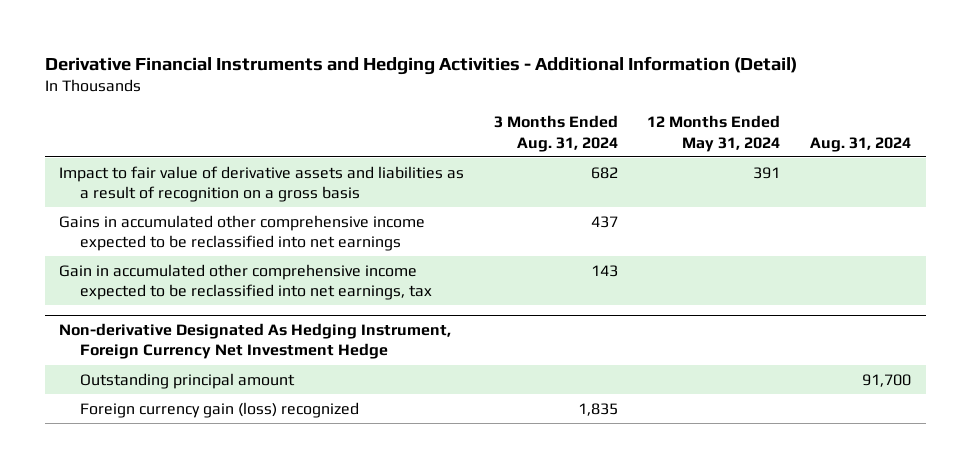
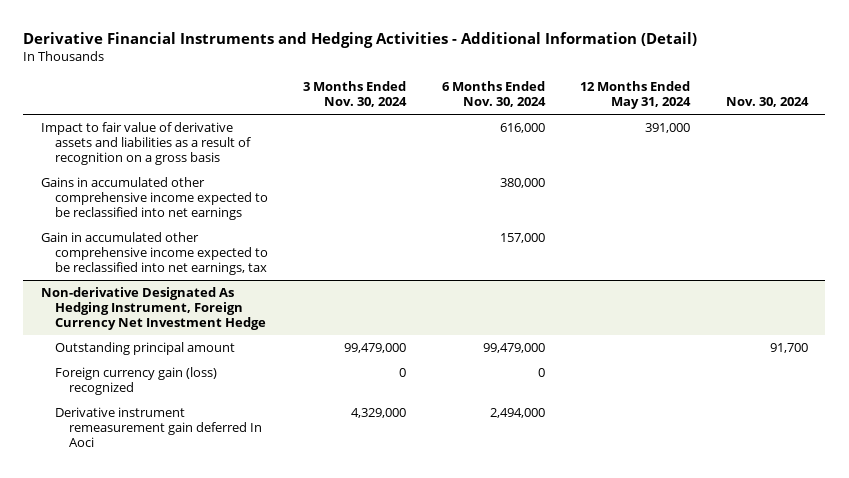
[493,115,618,152] 3 Months Ended Aug. 31, 2024 -> none
[809,136,911,152] Aug. 31, 2024 -> none
none -> [303,81,408,108] 3 Months Ended Nov. 30, 2024
none -> [441,81,546,108] 6 Months Ended Nov. 30, 2024
none -> [725,97,809,108] Nov. 30, 2024
[753,166,781,179] 391 -> [645,123,691,134] 391,000
none -> [55,407,263,448] Derivative instrument remeasurement gain deferred In Aoci

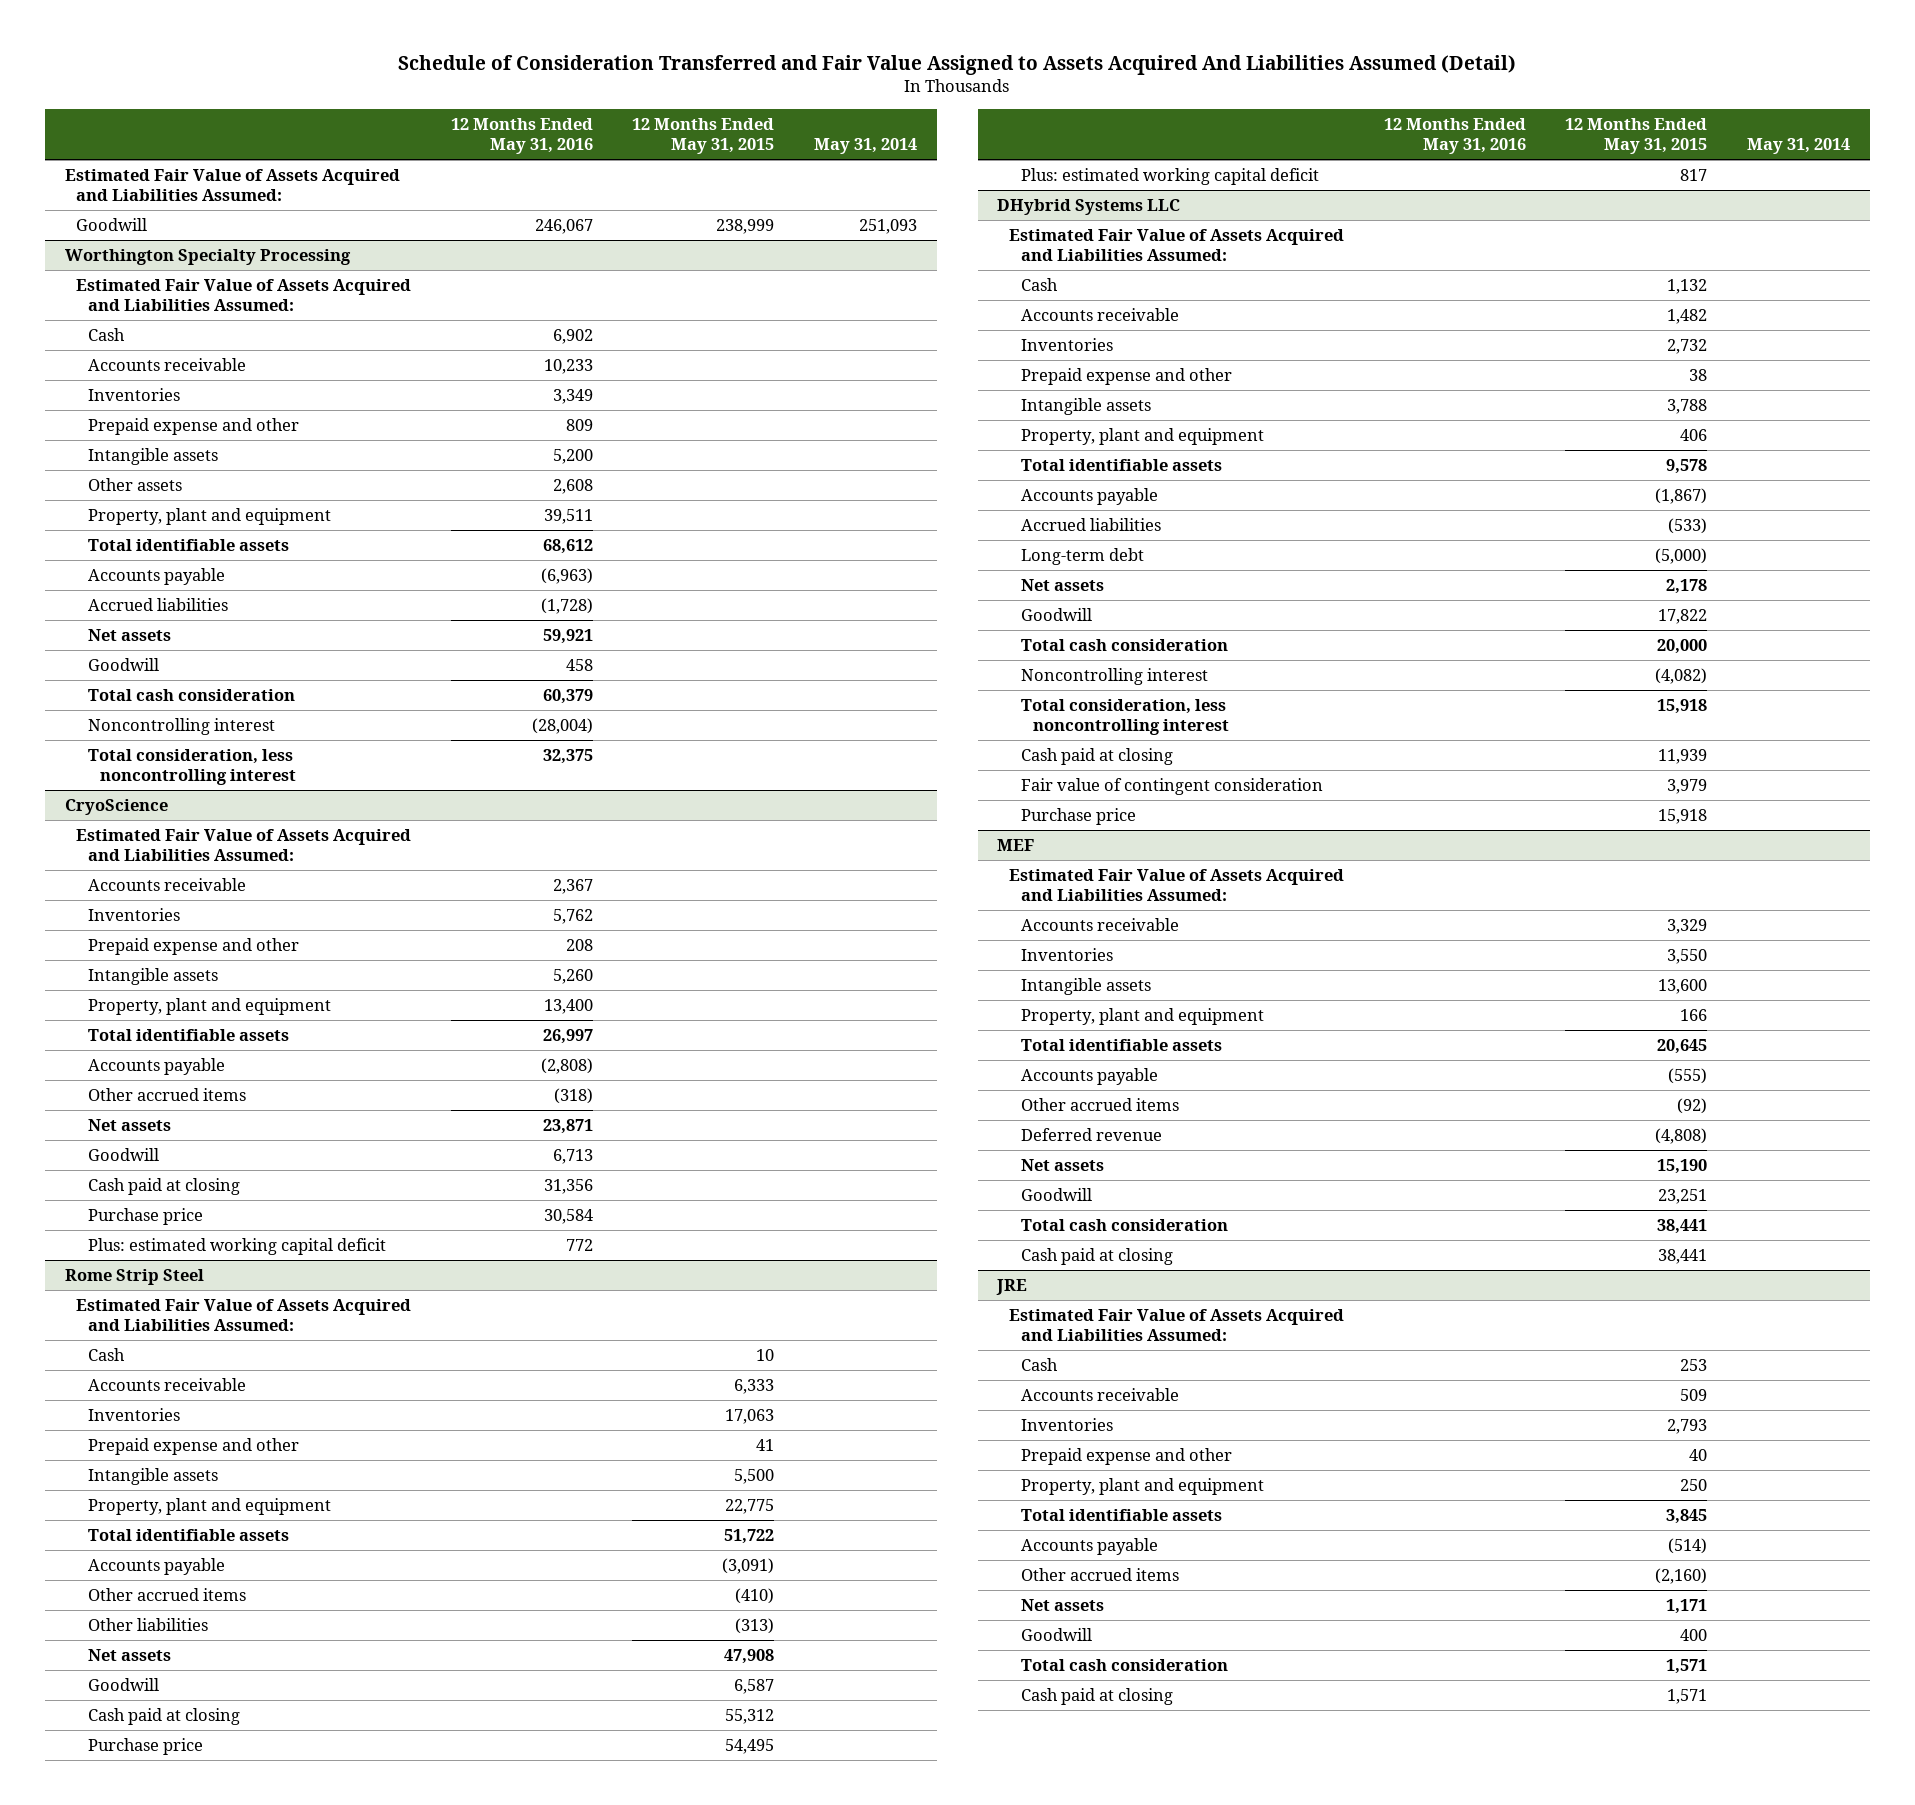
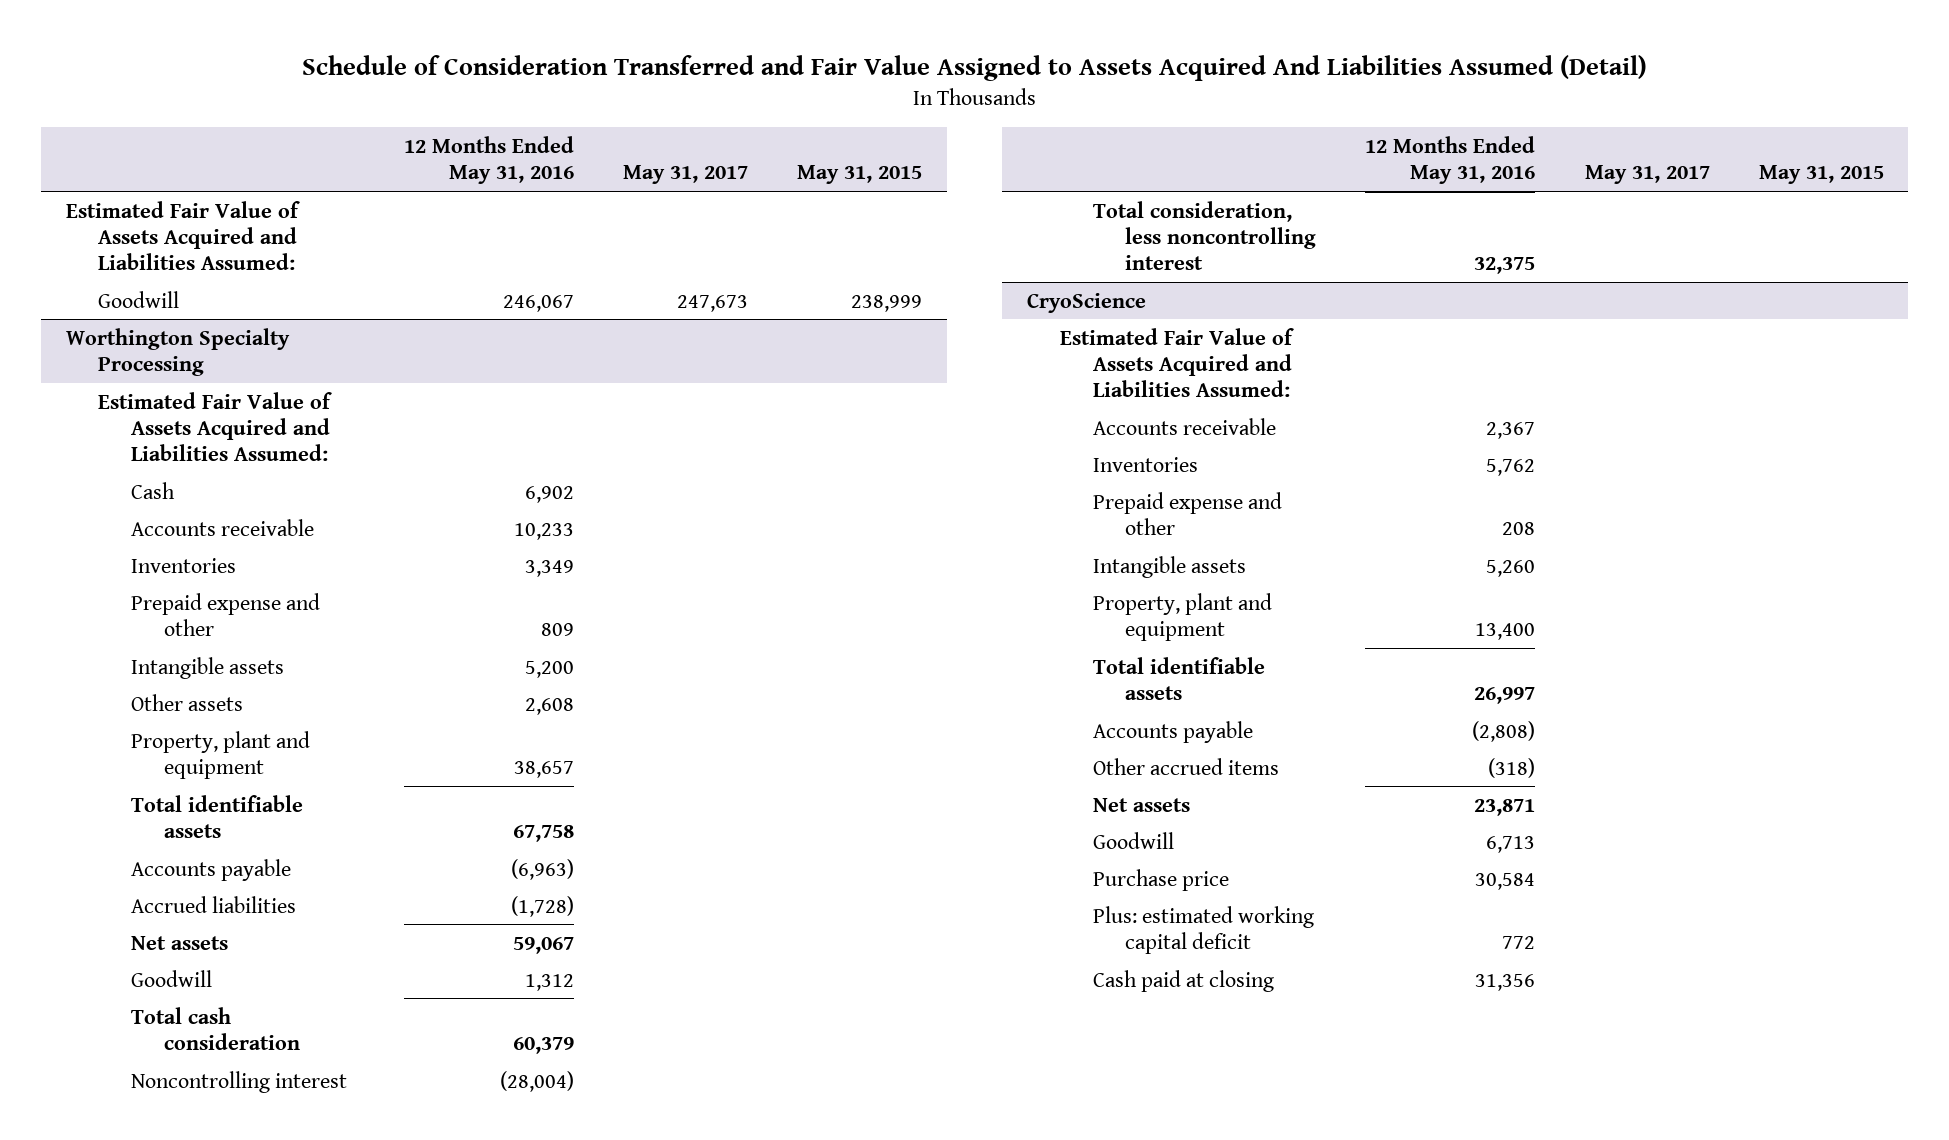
[632,117,775,154] 12 Months Ended May 31, 2015 -> none
[814,137,918,154] May 31, 2014 -> none
none -> [623,165,749,185] May 31, 2017
none -> [797,165,923,185] May 31, 2015
[543,509,593,525] 39,511 -> [514,760,575,778] 38,657
[542,539,593,555] 68,612 -> [513,824,575,842] 67,758
[542,629,593,645] 59,921 -> [513,936,575,954] 59,067
[565,659,593,672] 458 -> [525,973,575,991] 1,312
[64,1269,204,1286] Rome Strip Steel -> none
[76,1299,412,1332] Estimated Fair Value of Assets Acquired and Liabilities Assumed: -> none
[88,1348,126,1362] Cash -> none
[88,1378,247,1392] Accounts receivable -> none
[88,1408,181,1422] Inventories -> none
[88,1438,300,1456] Prepaid expense and other -> none
[88,1468,219,1486] Intangible assets -> none
[88,1498,332,1516] Property, plant and equipment -> none
[88,1529,290,1542] Total identifiable assets -> none
[88,1558,226,1576] Accounts payable -> none
[88,1588,247,1602] Other accrued items -> none
[88,1618,209,1632] Other liabilities -> none
[88,1649,172,1662] Net assets -> none
[88,1678,160,1692] Goodwill -> none
[88,1708,241,1726] Cash paid at closing -> none
[88,1738,204,1756] Purchase price -> none
[1020,168,1319,186] Plus: estimated working capital deficit -> none
[997,199,1181,216] DHybrid Systems LLC -> none
[1009,229,1345,262] Estimated Fair Value of Assets Acquired and Liabilities Assumed: -> none
[1020,278,1058,292] Cash -> none
[1020,308,1179,322] Accounts receivable -> none
[1020,338,1113,352] Inventories -> none
[1020,368,1232,386] Prepaid expense and other -> none
[1020,398,1151,416] Intangible assets -> none
[1020,428,1264,446] Property, plant and equipment -> none
[1020,459,1222,472] Total identifiable assets -> none
[1020,488,1158,506] Accounts payable -> none
[1020,518,1161,532] Accrued liabilities -> none
[1020,548,1144,566] Long-term debt -> none
[1020,579,1104,592] Net assets -> none
[1020,608,1092,622] Goodwill -> none
[1020,639,1228,652] Total cash consideration -> none
[1020,668,1208,686] Noncontrolling interest -> none
[1020,699,1229,736] Total consideration, less noncontrolling interest -> none
[1020,748,1173,766] Cash paid at closing -> none
[1020,778,1323,796] Fair value of contingent consideration -> none
[1020,808,1136,826] Purchase price -> none
[997,839,1035,852] MEF -> none
[1009,869,1345,902] Estimated Fair Value of Assets Acquired and Liabilities Assumed: -> none
[1020,918,1179,932] Accounts receivable -> none
[1020,948,1113,962] Inventories -> none
[1020,978,1151,996] Intangible assets -> none
[1020,1008,1264,1026] Property, plant and equipment -> none
[1020,1039,1222,1052] Total identifiable assets -> none
[1020,1068,1158,1086] Accounts payable -> none
[1020,1098,1179,1112] Other accrued items -> none
[1020,1128,1162,1142] Deferred revenue -> none
[1020,1159,1104,1172] Net assets -> none
[1020,1188,1092,1202] Goodwill -> none
[1020,1219,1228,1232] Total cash consideration -> none
[1020,1248,1173,1266] Cash paid at closing -> none
[996,1279,1028,1296] JRE -> none
[1009,1309,1345,1342] Estimated Fair Value of Assets Acquired and Liabilities Assumed: -> none
[1020,1358,1058,1372] Cash -> none
[1020,1388,1179,1402] Accounts receivable -> none
[1020,1418,1113,1432] Inventories -> none
[1020,1448,1232,1466] Prepaid expense and other -> none
[1020,1478,1264,1496] Property, plant and equipment -> none
[1020,1509,1222,1522] Total identifiable assets -> none
[1020,1538,1158,1556] Accounts payable -> none
[1020,1568,1179,1582] Other accrued items -> none
[1020,1599,1104,1612] Net assets -> none
[1020,1628,1092,1642] Goodwill -> none
[1020,1659,1228,1672] Total cash consideration -> none
[1020,1688,1173,1706] Cash paid at closing -> none
[88,1178,241,1196] Cash paid at closing -> [1092,969,1274,992] Cash paid at closing

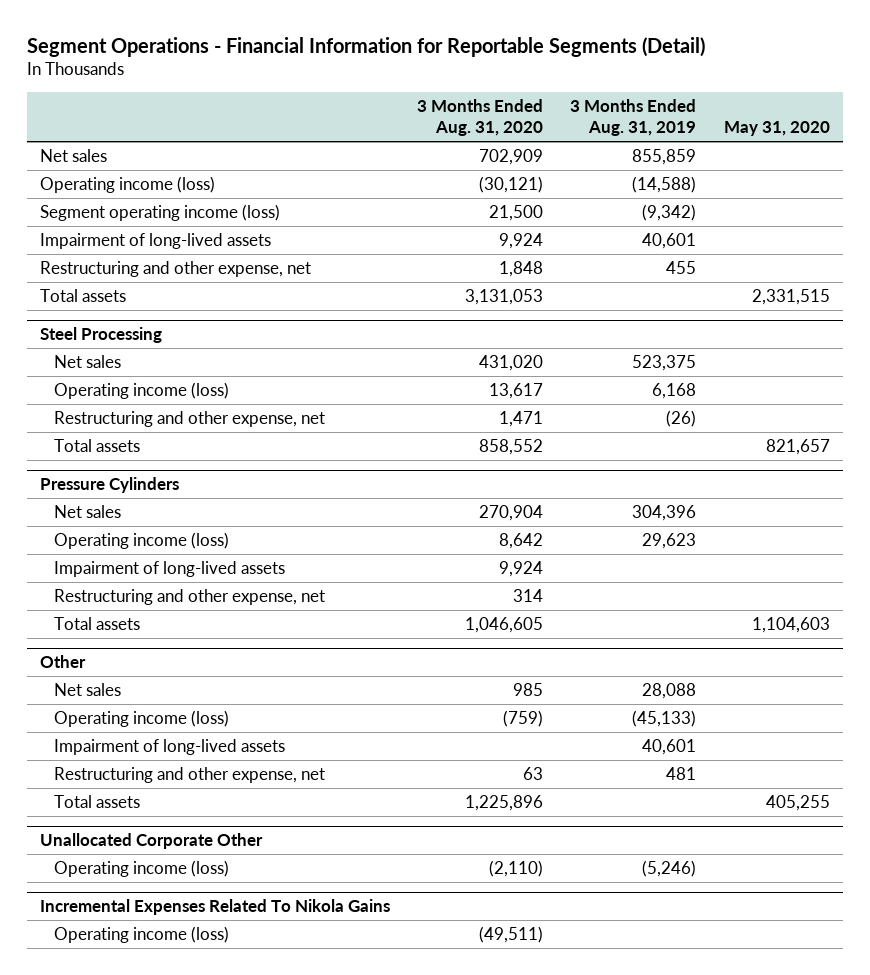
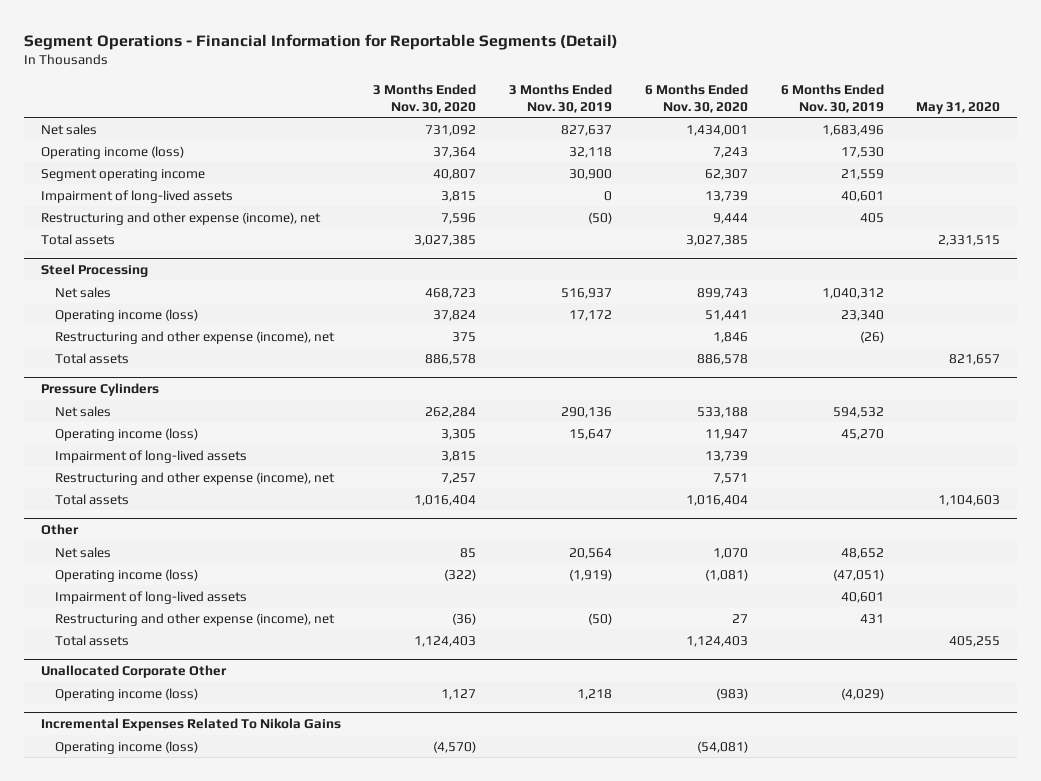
[417,99,544,137] 3 Months Ended Aug. 31, 2020 -> none
[570,99,697,137] 3 Months Ended Aug. 31, 2019 -> none
none -> [373,83,477,113] 3 Months Ended Nov. 30, 2020
none -> [509,83,613,113] 3 Months Ended Nov. 30, 2019
none -> [644,83,748,113] 6 Months Ended Nov. 30, 2020
none -> [780,83,884,113] 6 Months Ended Nov. 30, 2019
[40,203,281,221] Segment operating income (loss) -> [40,168,205,181] Segment operating income
[40,260,312,277] Restructuring and other expense, net -> [40,211,321,225] Restructuring and other expense (income), net
[53,410,325,427] Restructuring and other expense, net -> [54,330,335,344] Restructuring and other expense (income), net
[53,588,325,605] Restructuring and other expense, net -> [54,471,335,485] Restructuring and other expense (income), net
[53,766,325,783] Restructuring and other expense, net -> [54,612,335,626] Restructuring and other expense (income), net

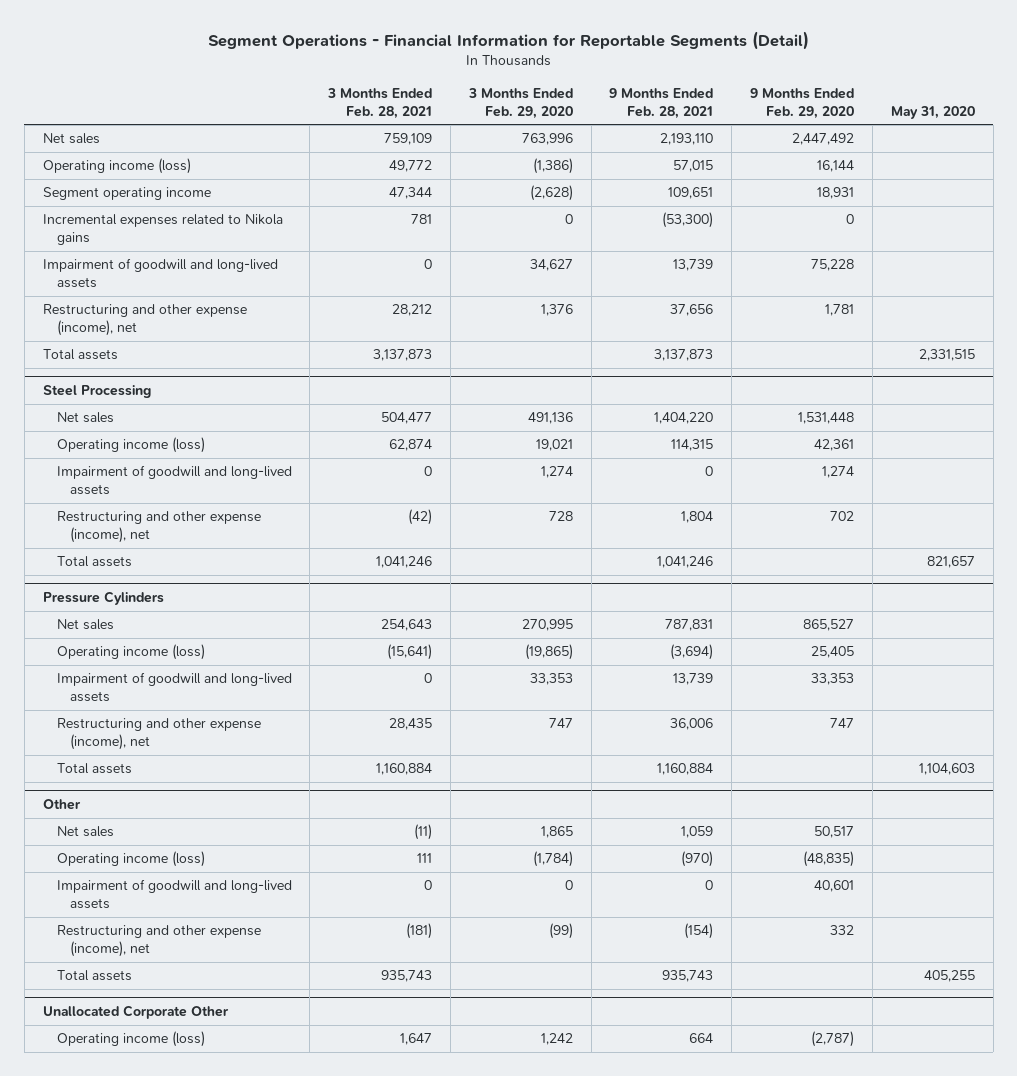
[373,83,477,113] 3 Months Ended Nov. 30, 2020 -> none
[509,83,613,113] 3 Months Ended Nov. 30, 2019 -> none
[644,83,748,113] 6 Months Ended Nov. 30, 2020 -> none
[780,83,884,113] 6 Months Ended Nov. 30, 2019 -> none
none -> [327,87,433,119] 3 Months Ended Feb. 28, 2021
none -> [467,87,573,119] 3 Months Ended Feb. 29, 2020
none -> [609,87,714,119] 9 Months Ended Feb. 28, 2021
none -> [750,87,855,119] 9 Months Ended Feb. 29, 2020
none -> [42,214,283,245] Incremental expenses related to Nikola gains
[40,189,233,203] Impairment of long-lived assets -> [42,258,278,288] Impairment of goodwill and long-lived assets
none -> [56,465,292,495] Impairment of goodwill and long-lived assets
[54,449,247,463] Impairment of long-lived assets -> [56,672,292,702] Impairment of goodwill and long-lived assets
[54,590,247,604] Impairment of long-lived assets -> [56,879,292,909] Impairment of goodwill and long-lived assets
[40,718,341,732] Incremental Expenses Related To Nikola Gains -> none
[54,740,198,754] Operating income (loss) -> none

